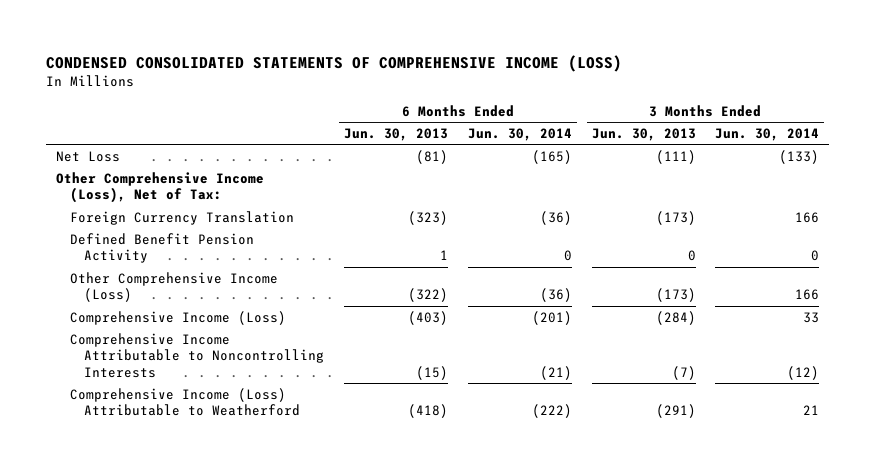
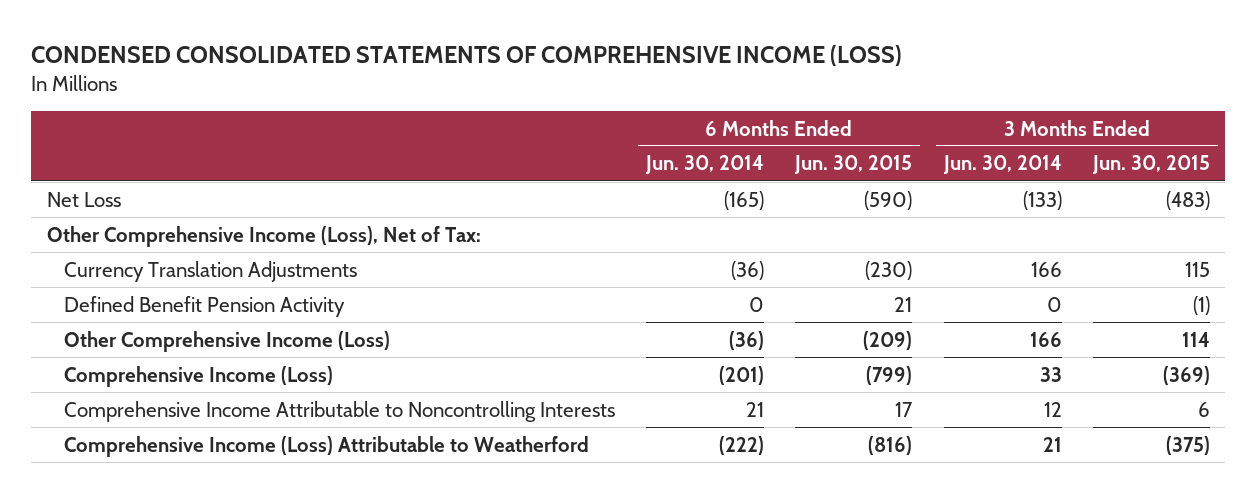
[344,128,449,142] Jun. 30, 2013 -> none
[591,128,696,142] Jun. 30, 2013 -> none
none -> [794,155,913,175] Jun. 30, 2015
none -> [1091,155,1210,175] Jun. 30, 2015
[70,210,295,225] Foreign Currency Translation -> [64,260,358,282] Currency Translation Adjustments
[539,365,572,380] (21) -> [746,401,765,417] 21
[787,365,820,380] (12) -> [1043,401,1062,417] 12

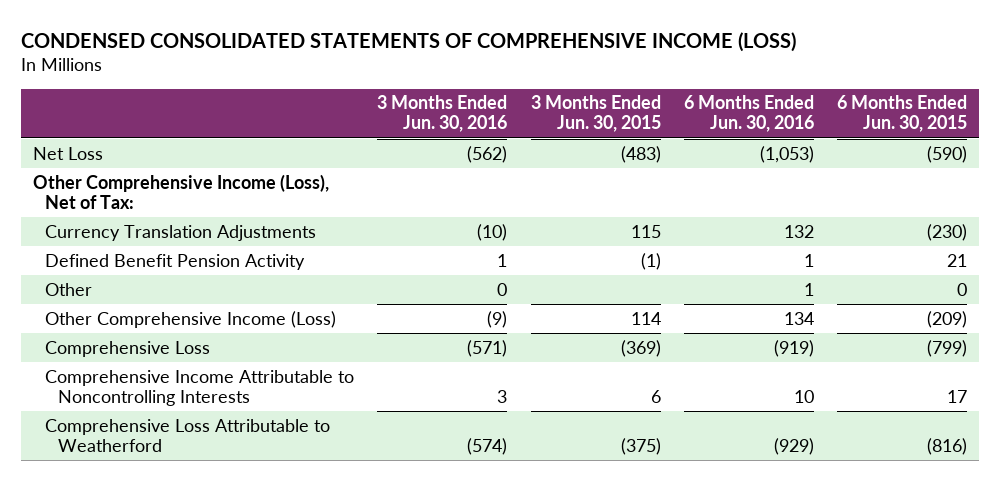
[645,155,765,175] Jun. 30, 2014 -> none
[942,155,1062,175] Jun. 30, 2014 -> none
none -> [377,95,508,133] 3 Months Ended Jun. 30, 2016
none -> [683,95,814,133] 6 Months Ended Jun. 30, 2016
none -> [45,282,93,296] Other
[64,365,334,387] Comprehensive Income (Loss) -> [45,340,211,357] Comprehensive Loss
[64,435,590,457] Comprehensive Income (Loss) Attributable to Weatherford -> [45,418,331,452] Comprehensive Loss Attributable to Weatherford

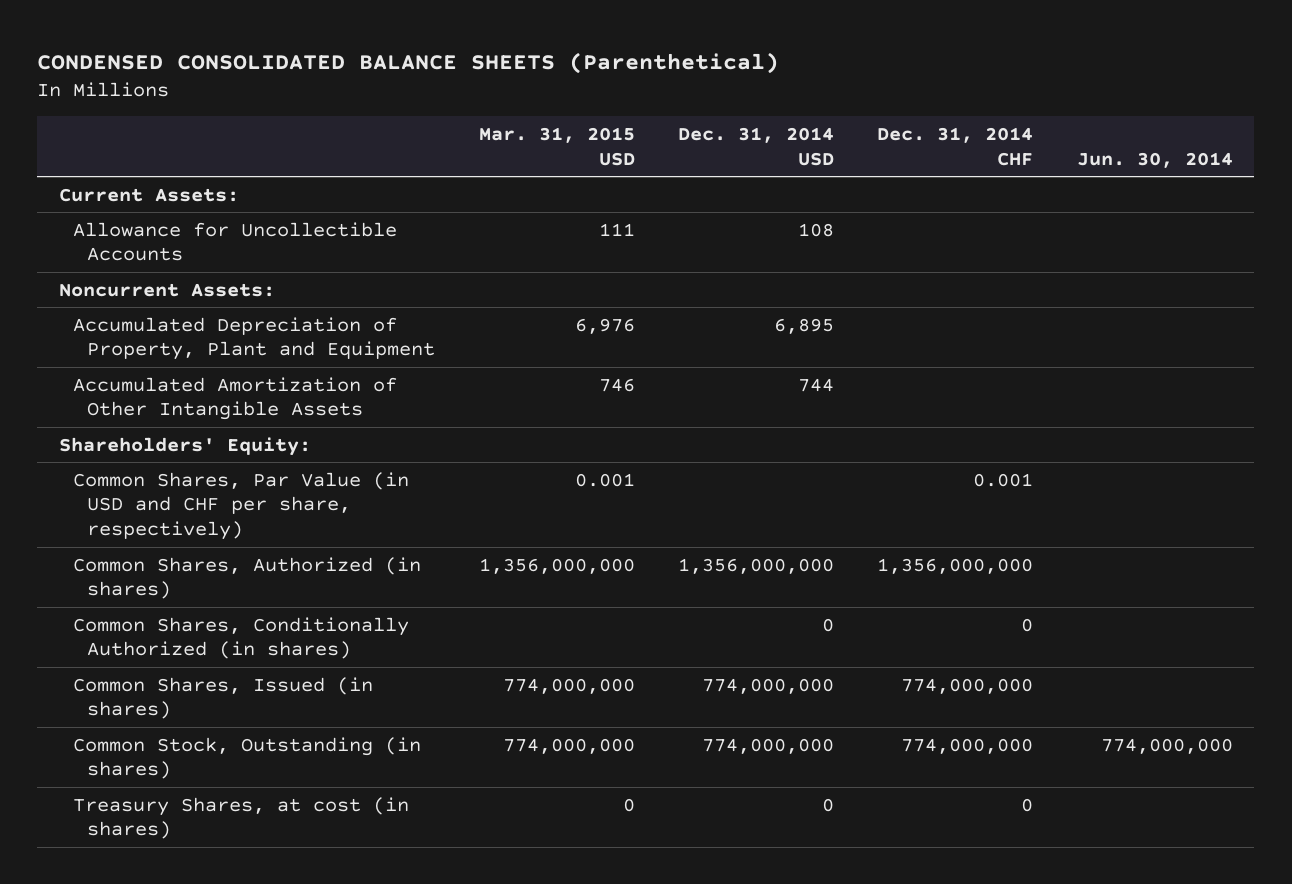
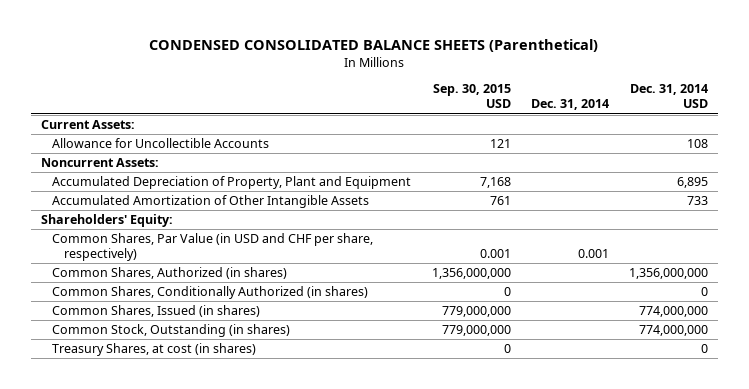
[478,126,635,166] Mar. 31, 2015 USD -> none
[877,126,1034,166] Dec. 31, 2014 CHF -> none
[1076,151,1233,168] Jun. 30, 2014 -> none
none -> [432,84,511,109] Sep. 30, 2015 USD
none -> [530,99,609,111] Dec. 31, 2014
[798,377,835,392] 744 -> [686,196,708,206] 733

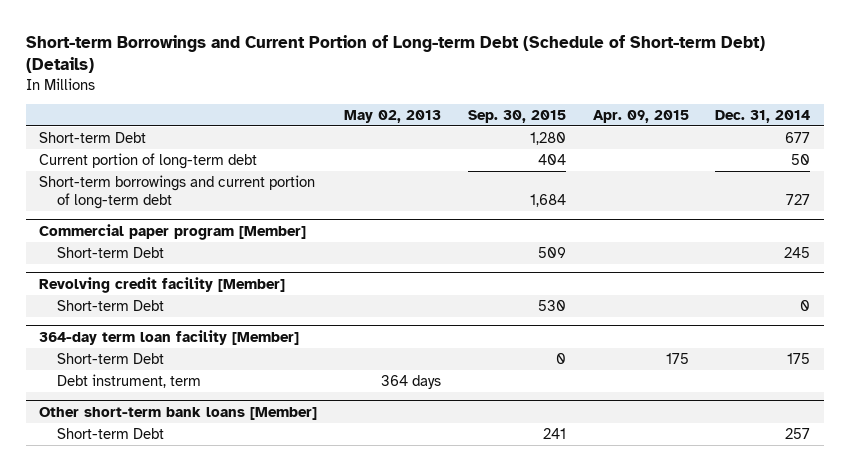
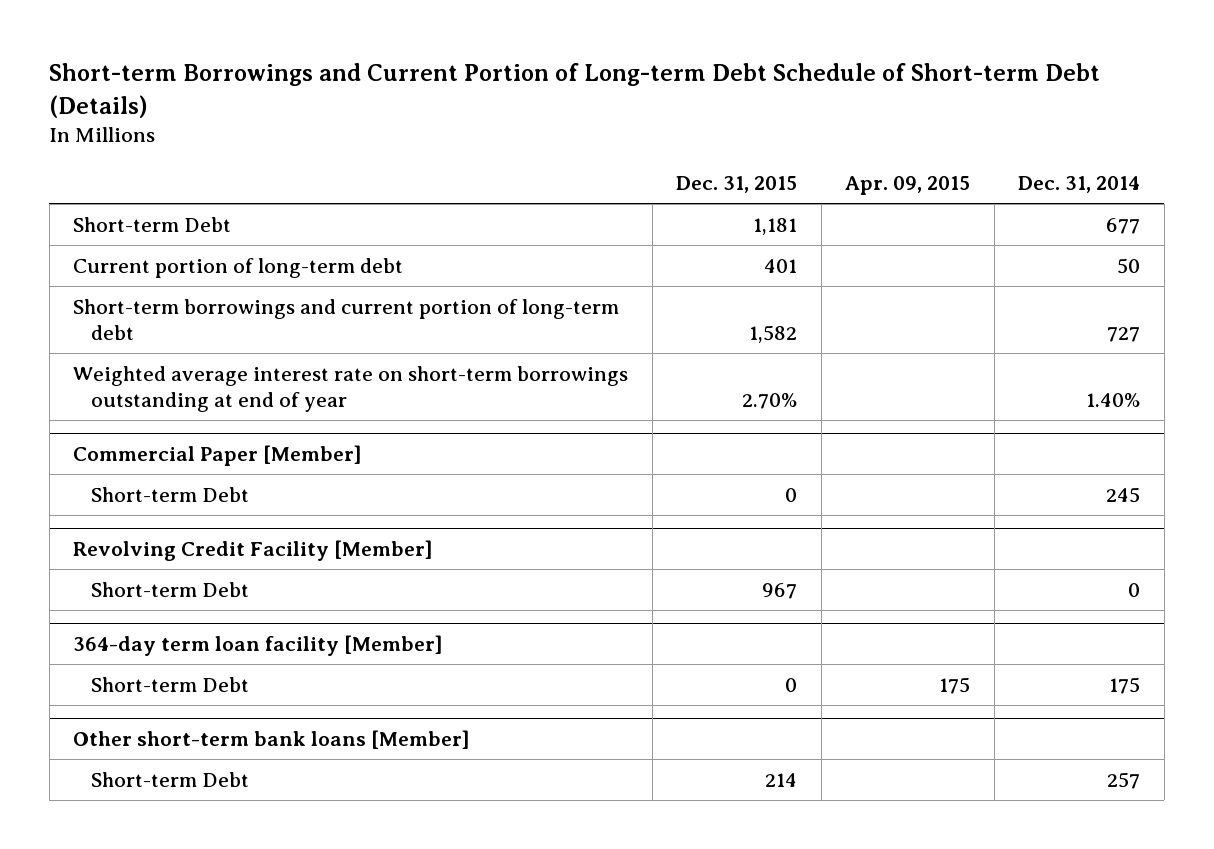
[26,35,766,74] Short-term Borrowings and Current Portion of Long-term Debt (Schedule of Short-term Debt) (Details) -> [49,63,1101,118] Short-term Borrowings and Current Portion of Long-term Debt Schedule of Short-term Debt (Details)
[344,109,442,123] May 02, 2013 -> none
[467,109,566,123] Sep. 30, 2015 -> none
none -> [676,176,798,194] Dec. 31, 2015
none -> [73,365,629,413] Weighted average interest rate on short-term borrowings outstanding at end of year
[39,223,307,240] Commercial paper program [Member] -> [73,444,363,466] Commercial Paper [Member]
[39,276,286,293] Revolving credit facility [Member] -> [73,539,434,561] Revolving Credit Facility [Member]
[57,373,202,388] Debt instrument, term -> none

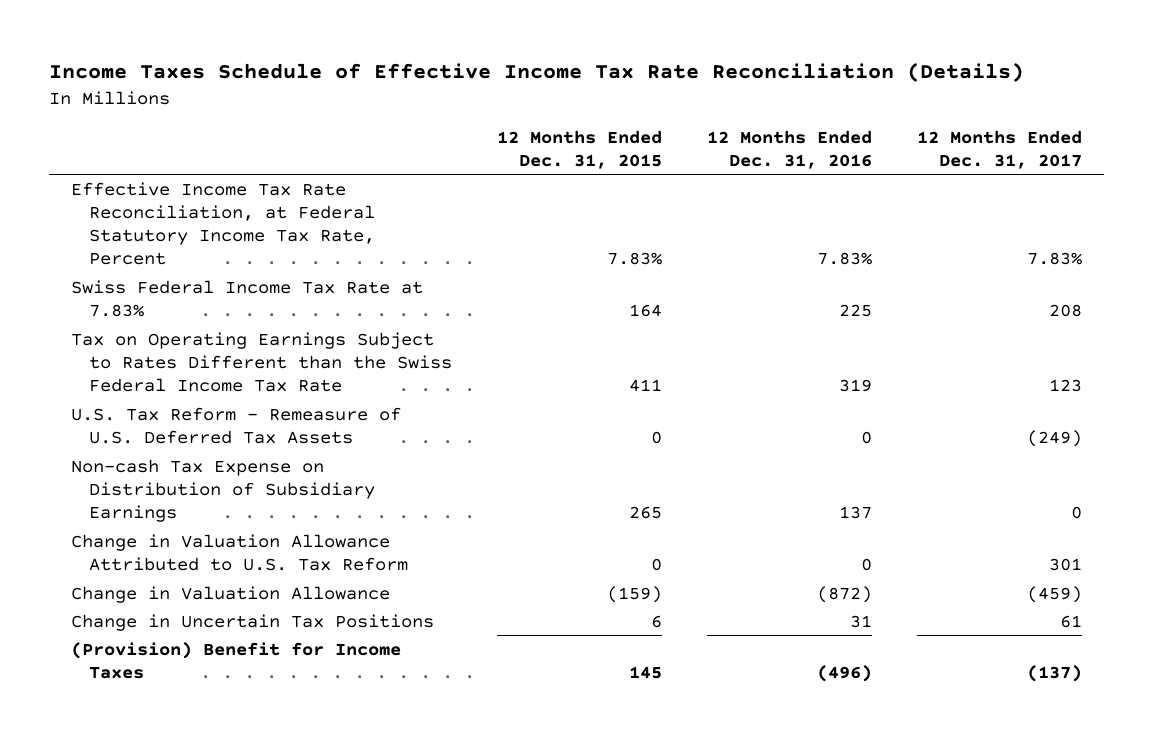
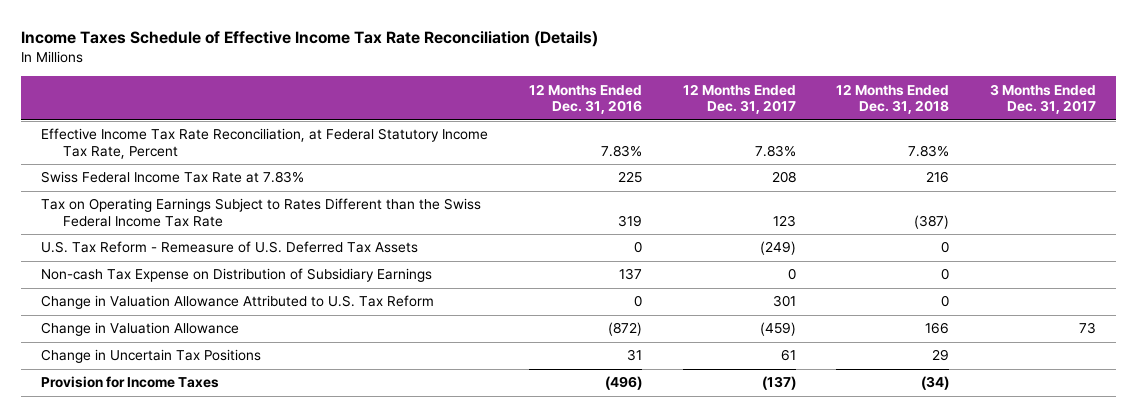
[497,129,663,169] 12 Months Ended Dec. 31, 2015 -> none
none -> [836,83,950,115] 12 Months Ended Dec. 31, 2018
none -> [989,83,1096,115] 3 Months Ended Dec. 31, 2017
[71,641,402,679] (Provision) Benefit for Income Taxes -> [41,376,220,389] Provision for Income Taxes

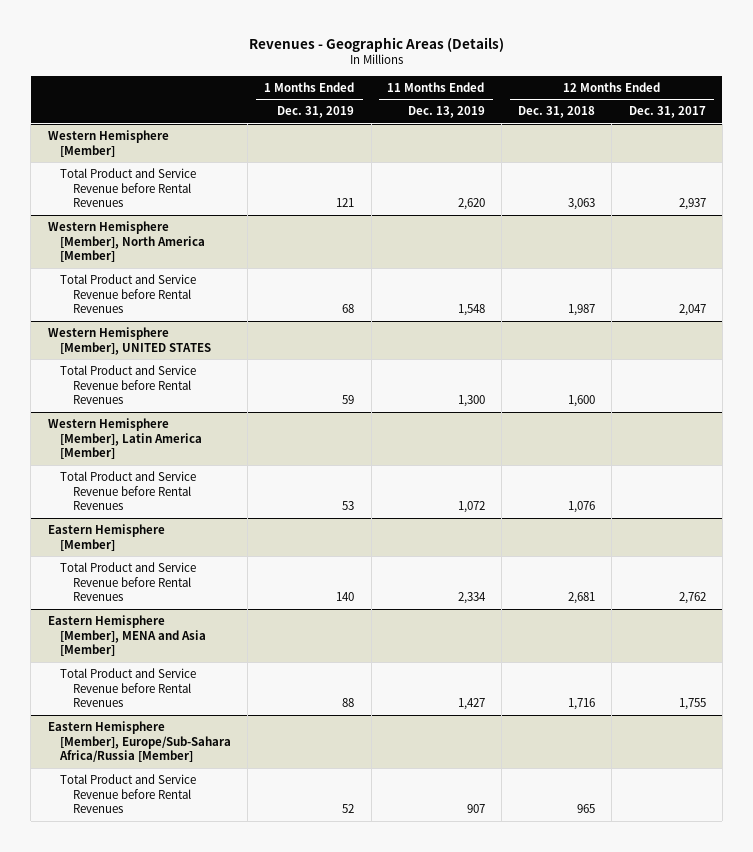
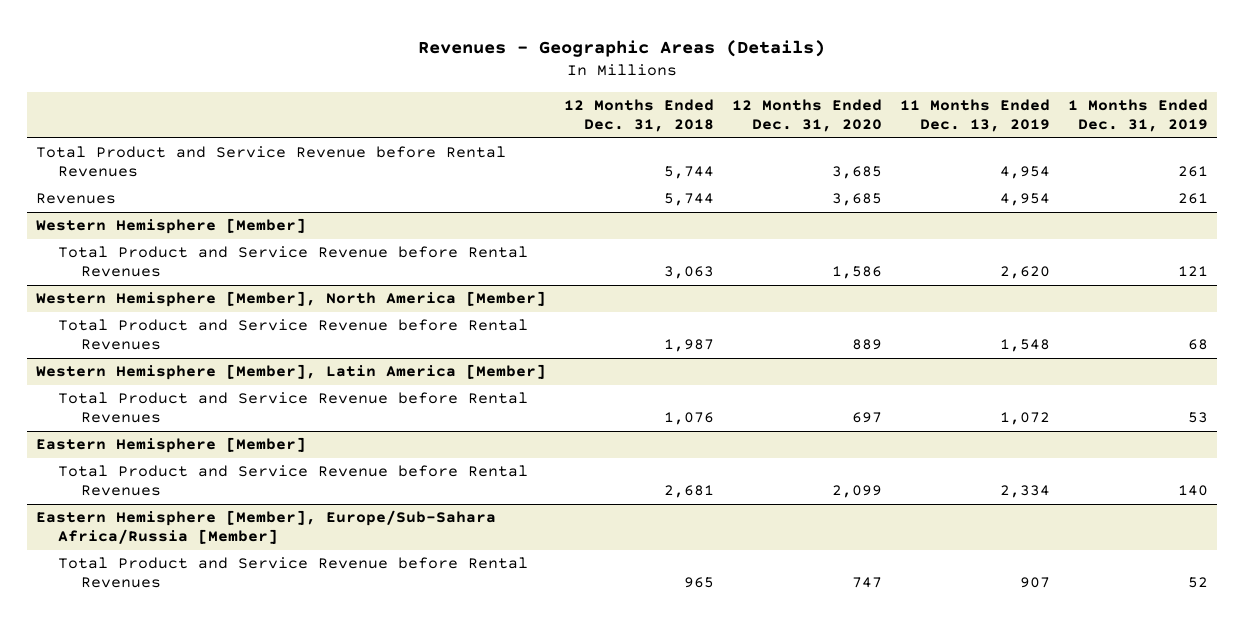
[628,106,706,119] Dec. 31, 2017 -> none
none -> [732,99,883,132] 12 Months Ended Dec. 31, 2020
none -> [36,146,507,178] Total Product and Service Revenue before Rental Revenues
none -> [36,193,117,205] Revenues
[47,326,212,355] Western Hemisphere [Member], UNITED STATES -> none
[60,364,197,405] Total Product and Service Revenue before Rental Revenues -> none
[47,614,207,657] Eastern Hemisphere [Member], MENA and Asia [Member] -> none
[60,667,197,708] Total Product and Service Revenue before Rental Revenues -> none

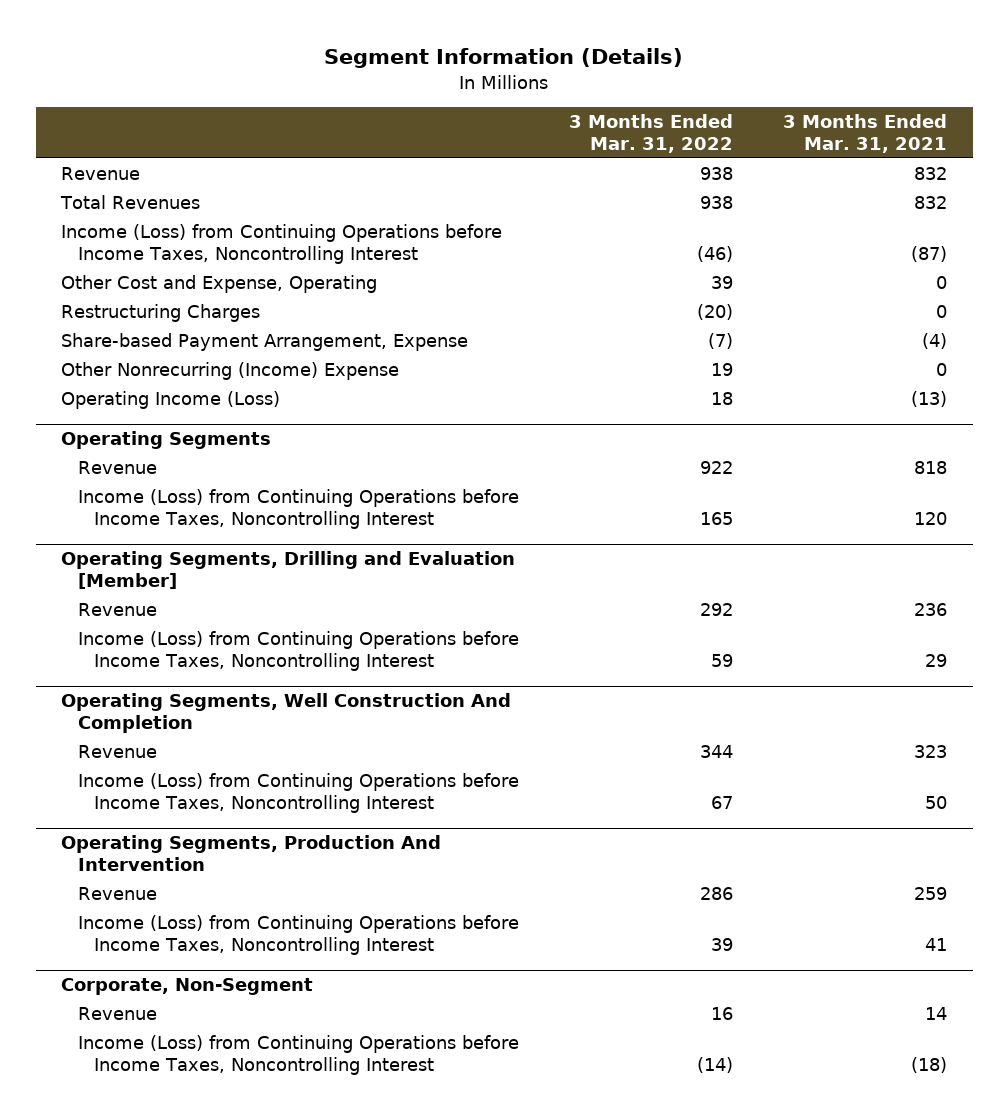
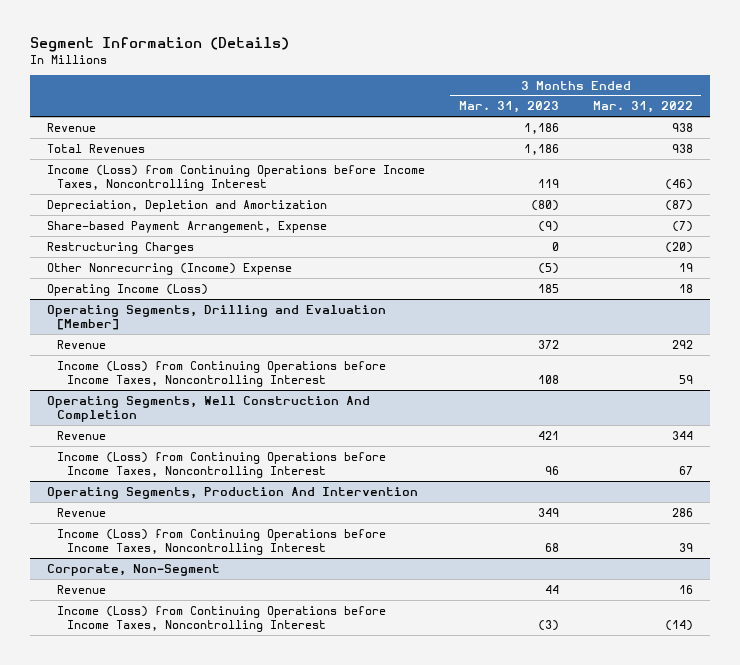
[783,113,948,153] 3 Months Ended Mar. 31, 2021 -> none
none -> [458,101,559,114] Mar. 31, 2023
[61,274,378,293] Other Cost and Expense, Operating -> none
none -> [47,199,328,212] Depreciation, Depletion and Amortization
[61,303,261,322] Restructuring Charges -> [47,241,195,254] Restructuring Charges
[61,430,272,449] Operating Segments -> none
[77,460,157,474] Revenue -> none
[77,488,519,529] Income (Loss) from Continuing Operations before Income Taxes, Noncontrolling Interest -> none

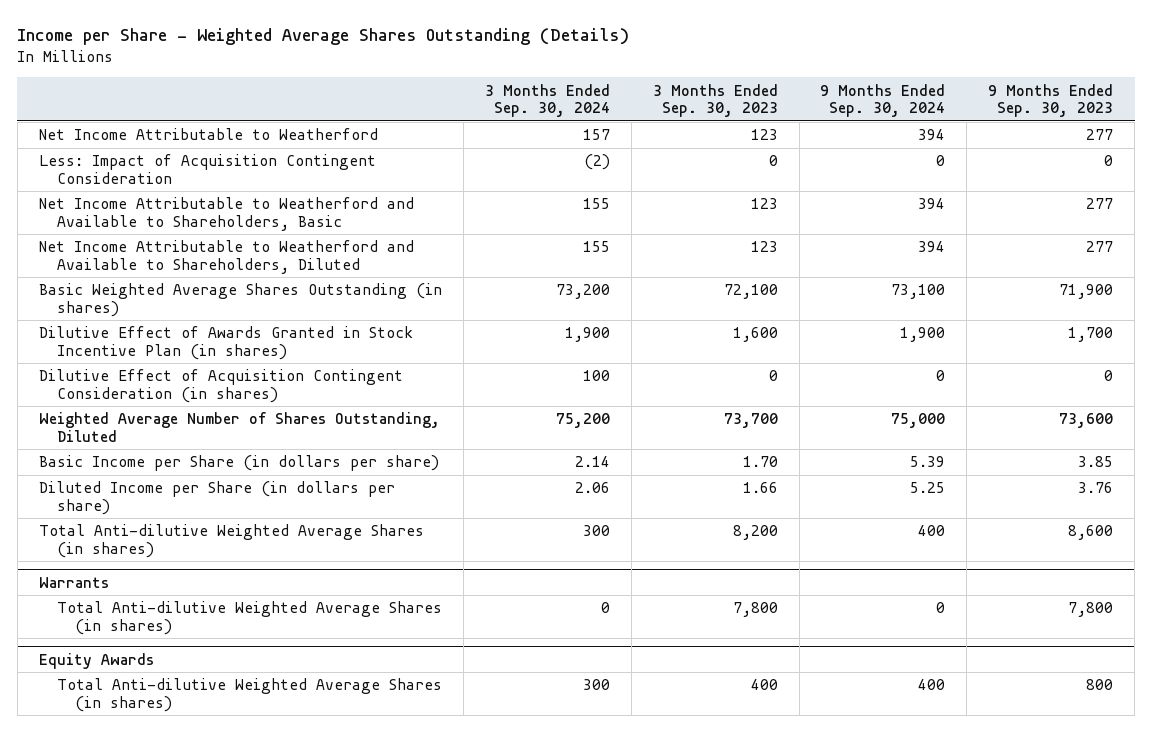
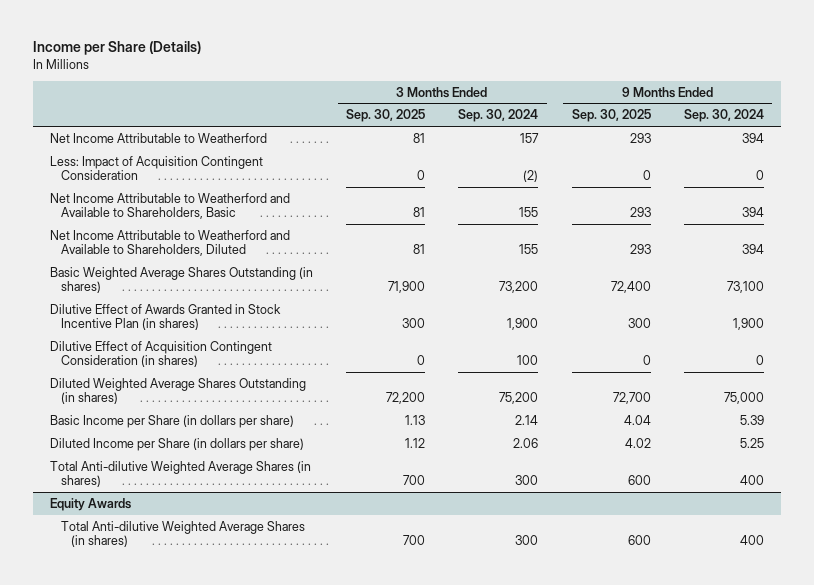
[17,28,630,46] Income per Share - Weighted Average Shares Outstanding (Details) -> [33,41,202,56] Income per Share (Details)
[652,83,778,118] 3 Months Ended Sep. 30, 2023 -> none
[988,83,1114,118] 9 Months Ended Sep. 30, 2023 -> none
none -> [346,109,426,123] Sep. 30, 2025
none -> [571,109,651,123] Sep. 30, 2025
[38,412,440,442] Weighted Average Number of Shares Outstanding, Diluted -> [49,377,306,404] Diluted Weighted Average Shares Outstanding (in shares)
[38,576,109,588] Warrants -> none
[56,601,442,635] Total Anti-dilutive Weighted Average Shares (in shares) -> none

